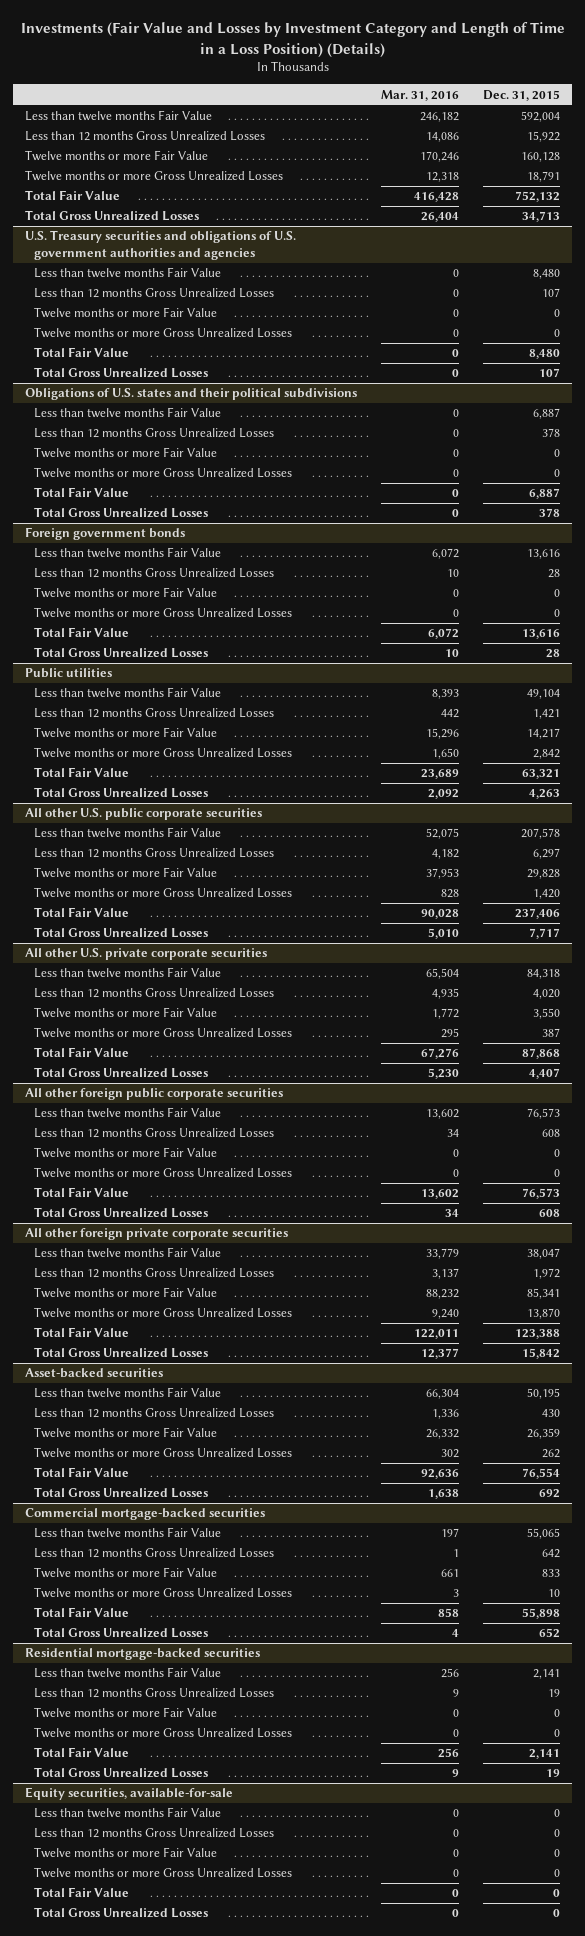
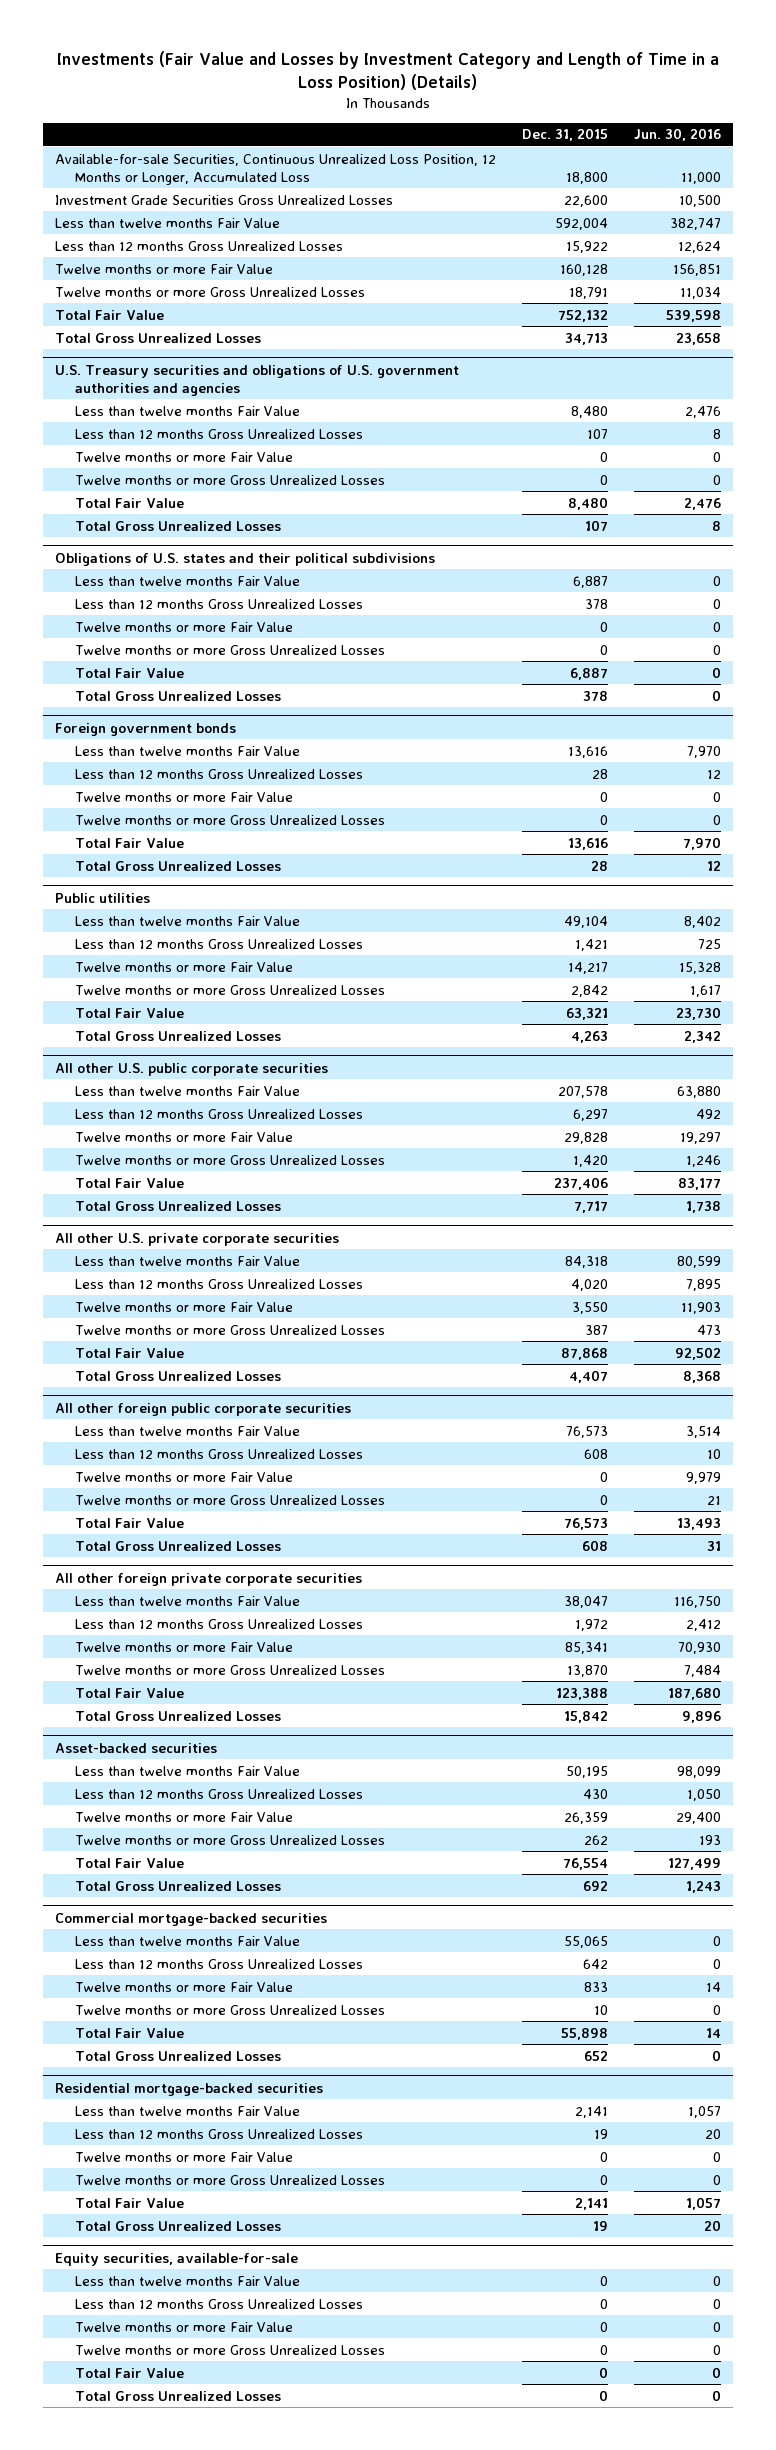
[381,89,460,101] Mar. 31, 2016 -> none
none -> [633,128,721,142] Jun. 30, 2016
none -> [55,153,497,185] Available-for-sale Securities, Continuous Unrealized Loss Position, 12 Months or Longer, Accumulated Loss
none -> [55,194,394,205] Investment Grade Securities Gross Unrealized Losses

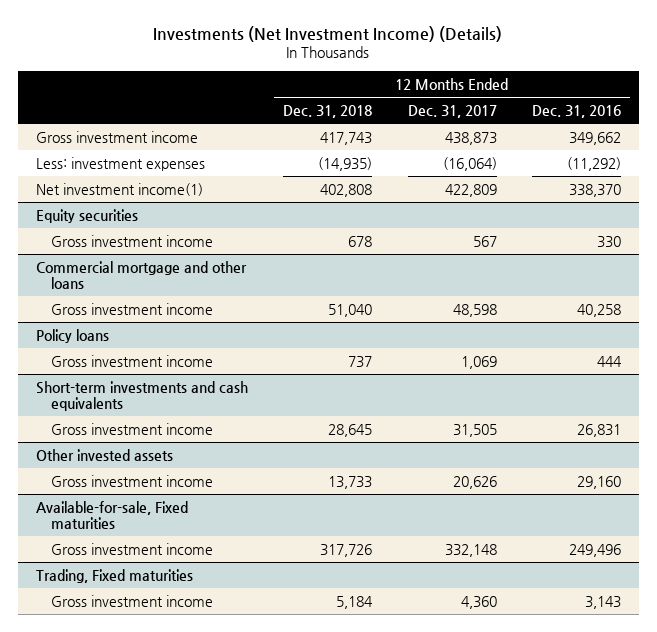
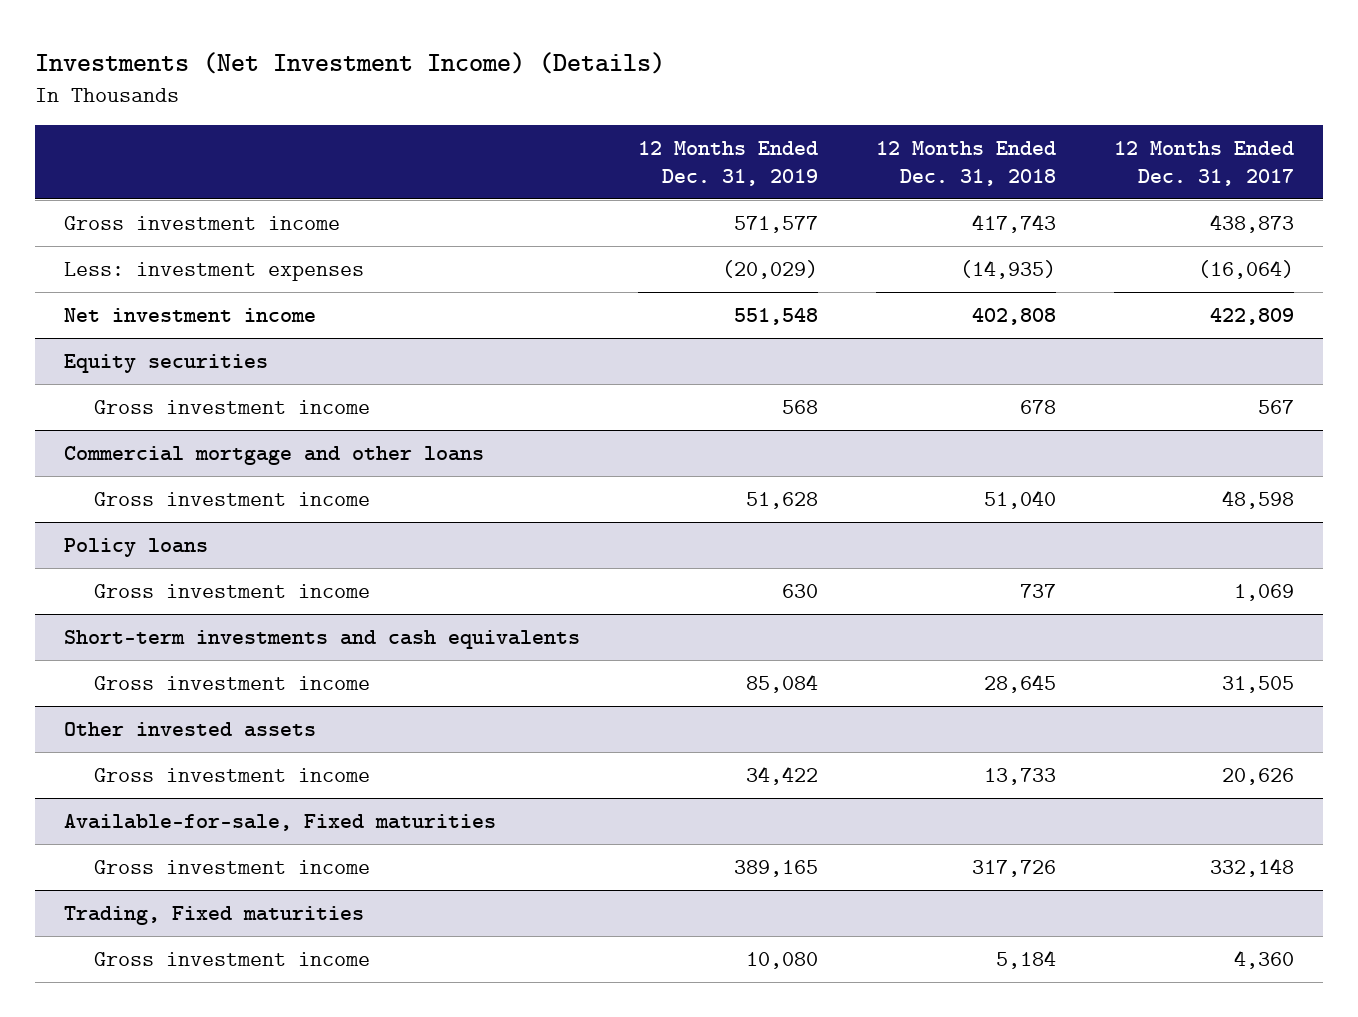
[532,105,622,119] Dec. 31, 2016 -> none
none -> [637,141,818,186] 12 Months Ended Dec. 31, 2019
[35,182,203,196] Net investment income(1) -> [63,308,316,323] Net investment income

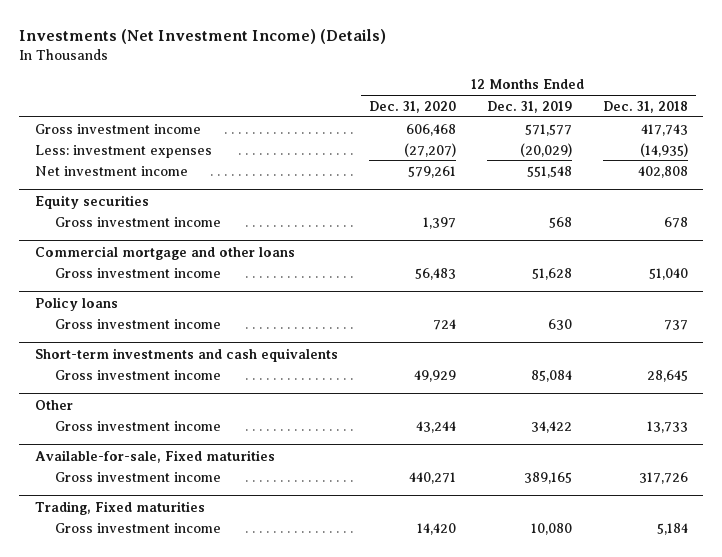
[1113,141,1294,186] 12 Months Ended Dec. 31, 2017 -> none
none -> [368,100,456,113] Dec. 31, 2020
[63,722,316,738] Other invested assets -> [34,399,73,410] Other

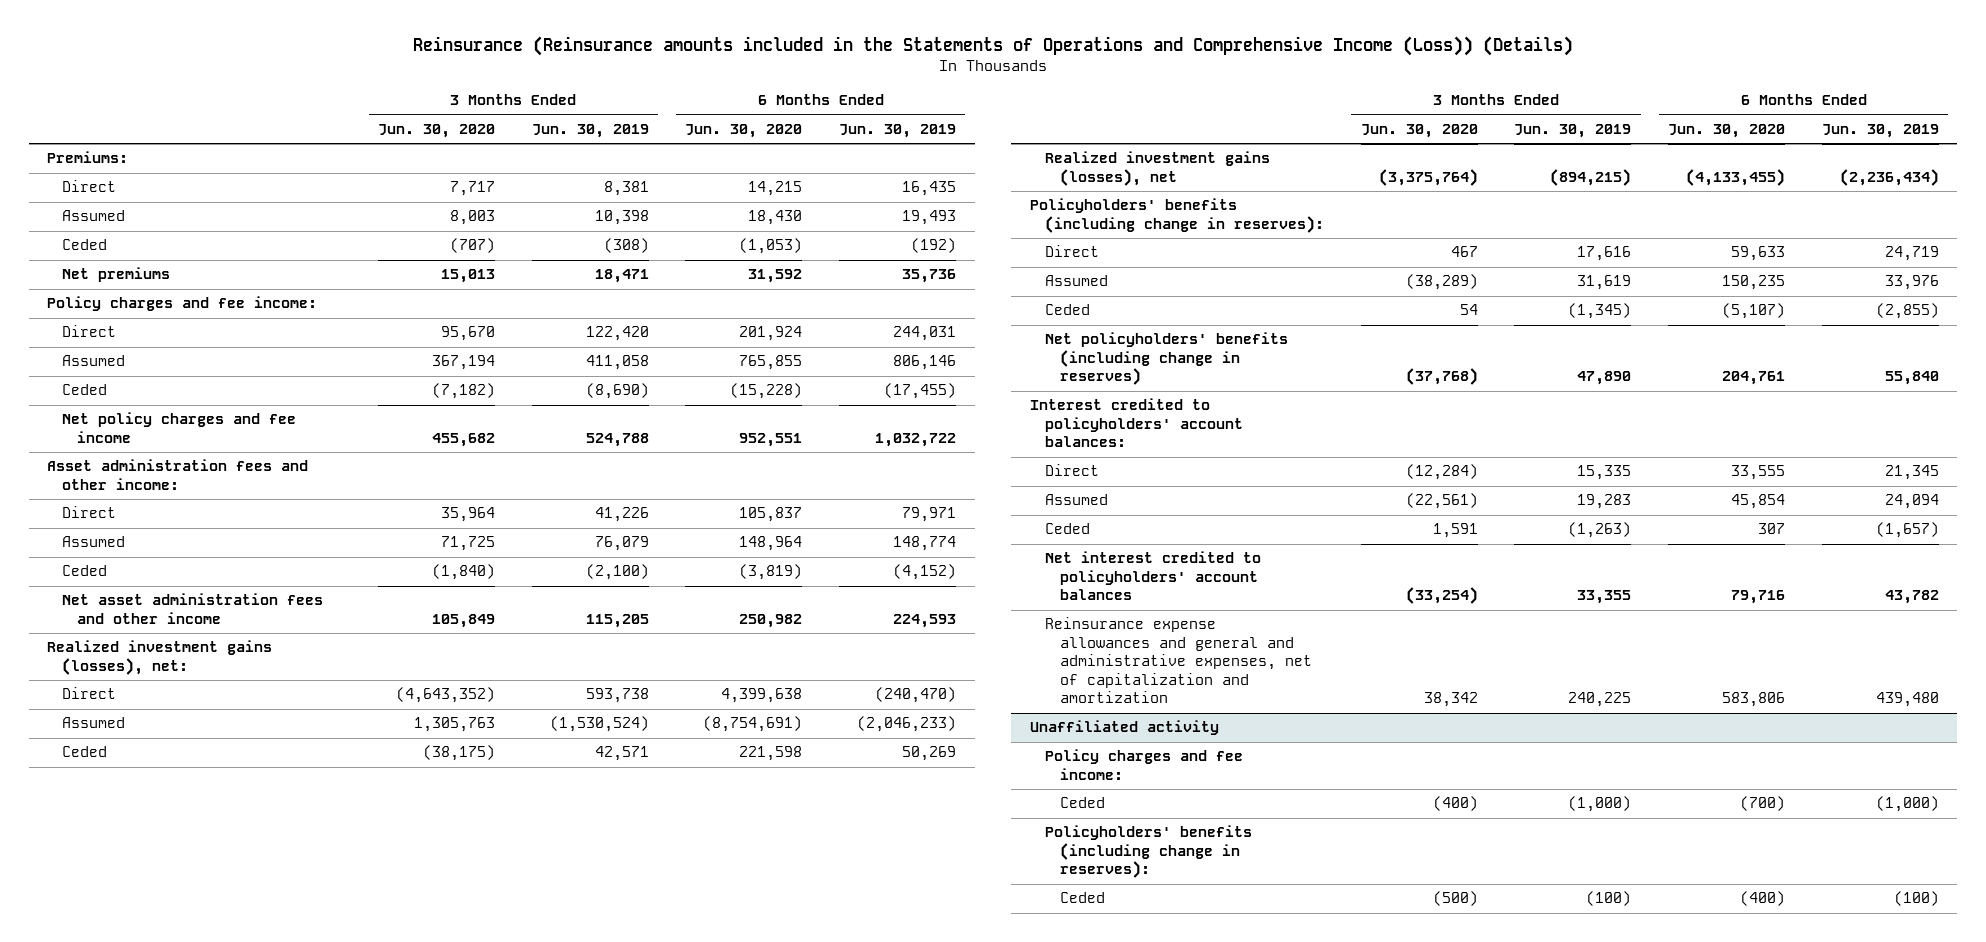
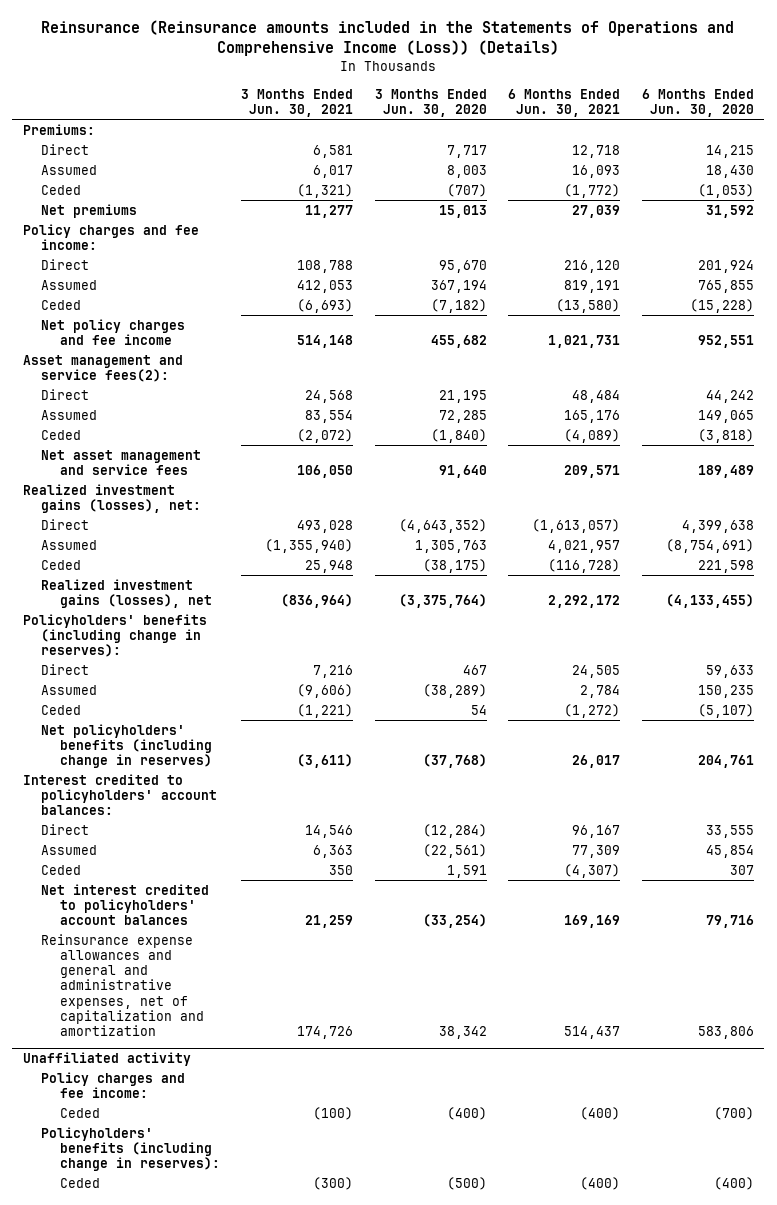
[531,124,649,139] Jun. 30, 2019 -> none
[839,124,957,139] Jun. 30, 2019 -> none
none -> [241,88,354,118] 3 Months Ended Jun. 30, 2021
none -> [508,88,621,118] 6 Months Ended Jun. 30, 2021
[46,459,308,490] Asset administration fees and other income: -> [22,354,183,382] Asset management and service fees(2):
[440,507,495,523] 35,964 -> [438,389,487,403] 21,195
[739,507,803,523] 105,837 -> [705,389,754,403] 44,242
[440,536,495,552] 71,725 -> [438,409,487,423] 72,285
[739,536,803,552] 148,964 -> [697,409,754,423] 149,065
[739,564,803,581] (3,819) -> [697,428,754,443] (3,818)
[62,593,324,624] Net asset administration fees and other income -> [41,449,202,475] Net asset management and service fees
[431,613,495,628] 105,849 -> [438,464,487,478] 91,640
[739,613,803,628] 250,982 -> [697,464,754,478] 189,489

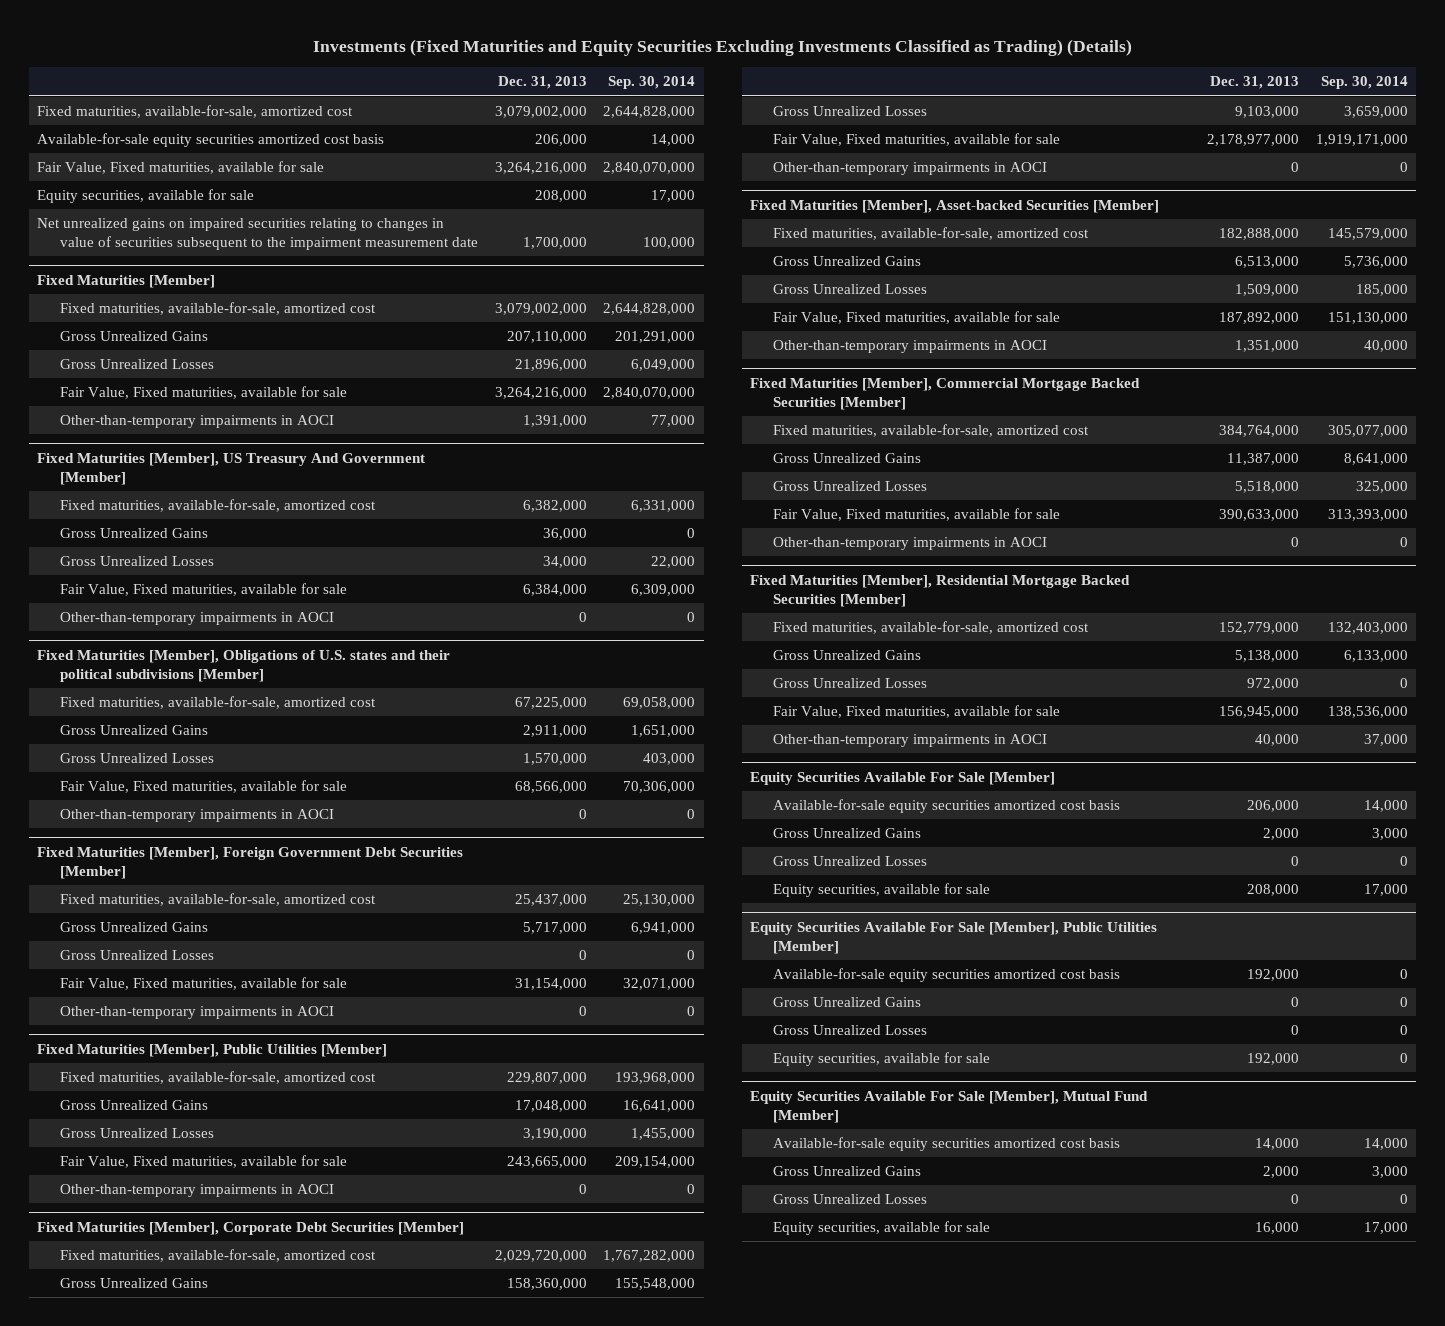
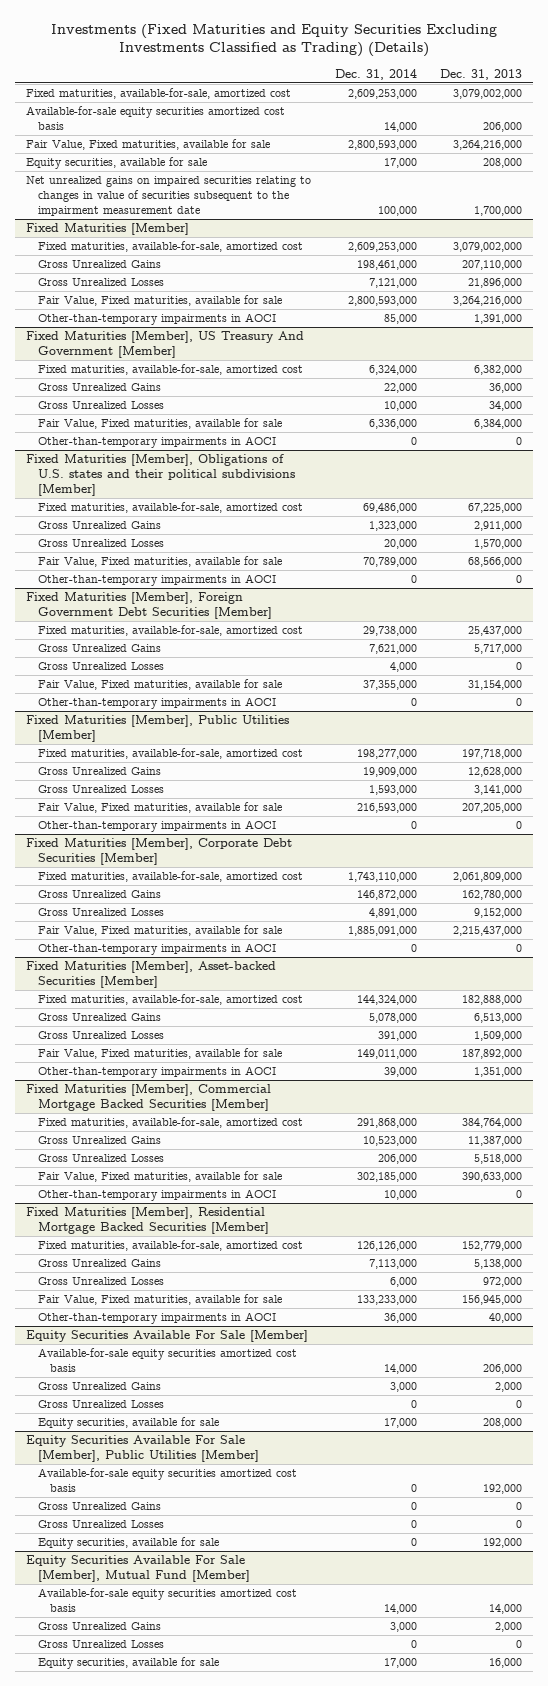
[608,76,696,90] Sep. 30, 2014 -> none
none -> [334,68,417,80] Dec. 31, 2014
[506,1072,587,1085] 229,807,000 -> [461,749,522,760] 197,718,000
[514,1100,587,1113] 17,048,000 -> [467,767,522,778] 12,628,000
[522,1128,587,1141] 3,190,000 -> [473,785,522,796] 3,141,000
[506,1156,587,1169] 243,665,000 -> [461,803,522,814] 207,205,000
[494,1250,587,1263] 2,029,720,000 -> [452,872,522,883] 2,061,809,000
[506,1278,587,1291] 158,360,000 -> [461,890,522,901] 162,780,000
[1235,106,1300,119] 9,103,000 -> [473,908,522,919] 9,152,000
[1207,134,1300,147] 2,178,977,000 -> [452,926,522,937] 2,215,437,000

